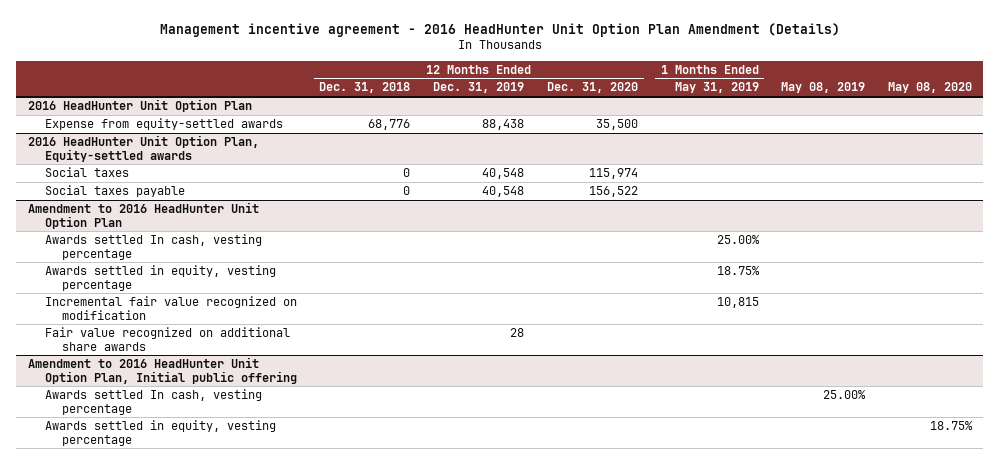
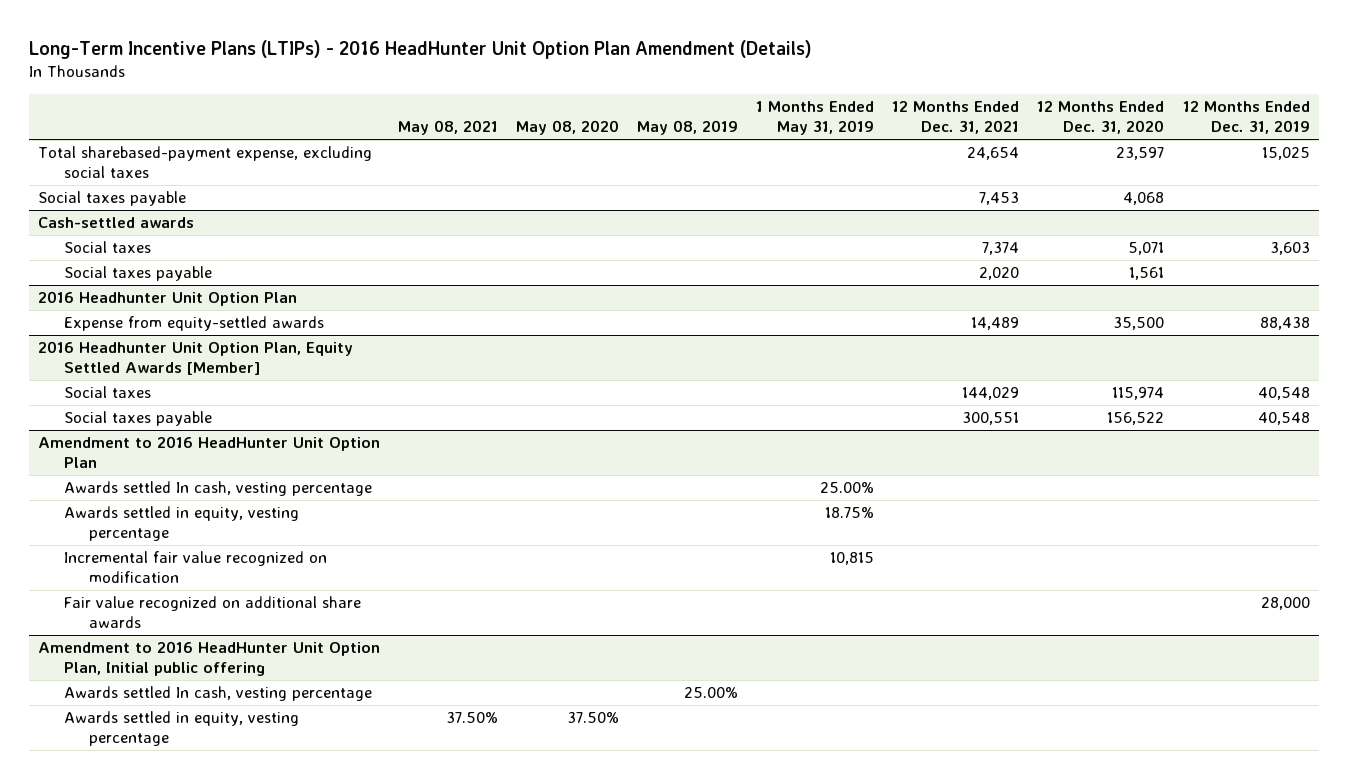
[159,23,840,38] Management incentive agreement - 2016 HeadHunter Unit Option Plan Amendment (Details) -> [29,39,813,59] Long-Term Incentive Plans (LTIPs) - 2016 HeadHunter Unit Option Plan Amendment (Details)
[319,82,411,94] Dec. 31, 2018 -> none
none -> [398,120,499,136] May 08, 2021
none -> [892,101,1020,135] 12 Months Ended Dec. 31, 2021
none -> [38,146,373,179] Total sharebased-payment expense, excluding social taxes
none -> [38,191,187,207] Social taxes payable
none -> [38,217,195,229] Cash-settled awards
none -> [63,241,151,254] Social taxes
none -> [63,266,212,282] Social taxes payable
[27,98,252,112] 2016 HeadHunter Unit Option Plan -> [38,291,298,307] 2016 Headhunter Unit Option Plan
[27,134,259,162] 2016 HeadHunter Unit Option Plan, Equity-settled awards -> [38,341,354,376] 2016 Headhunter Unit Option Plan, Equity Settled Awards [Member]
[510,327,525,337] 28 -> [1260,597,1310,611] 28,000
[930,420,974,430] 18.75% -> [567,712,620,724] 37.50%

